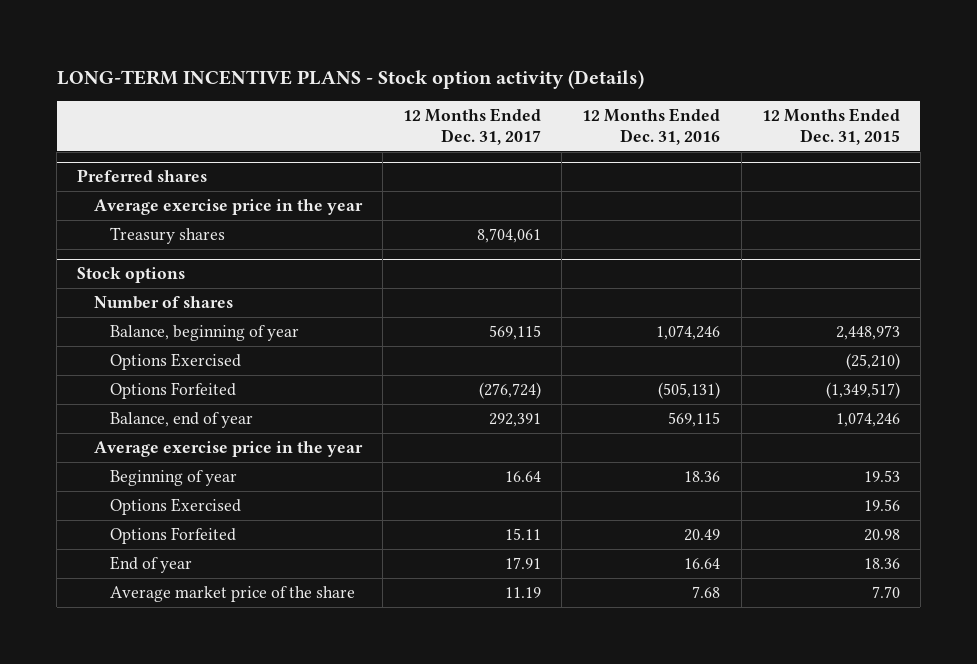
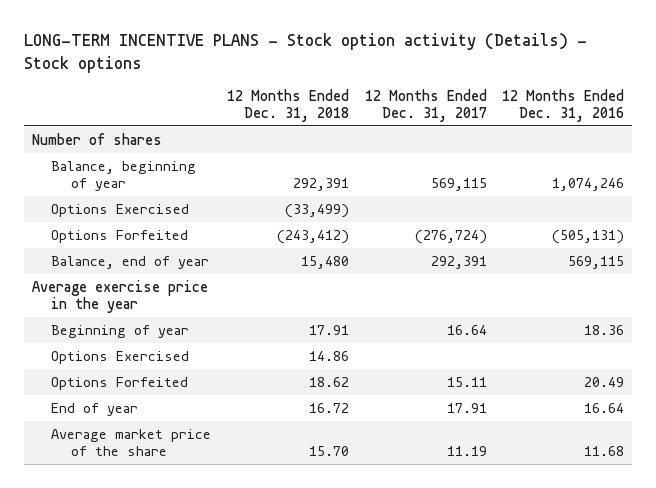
[56,69,644,89] LONG-TERM INCENTIVE PLANS - Stock option activity (Details) -> [23,33,587,73] LONG-TERM INCENTIVE PLANS - Stock option activity (Details) - Stock options
[761,108,900,145] 12 Months Ended Dec. 31, 2015 -> none
none -> [226,88,349,122] 12 Months Ended Dec. 31, 2018
[77,169,208,183] Preferred shares -> none
[93,199,363,216] Average exercise price in the year -> none
[110,227,226,245] Treasury shares -> none
[77,267,186,284] Stock options -> none
[692,586,721,599] 7.68 -> [584,445,625,456] 11.68

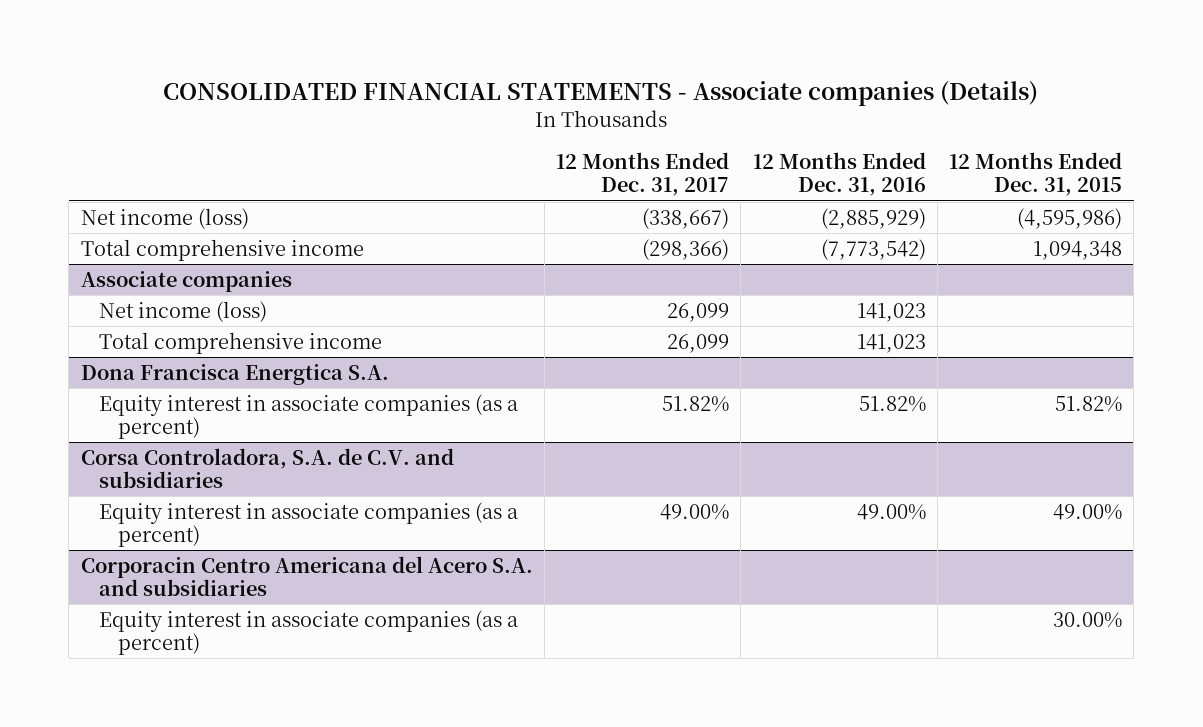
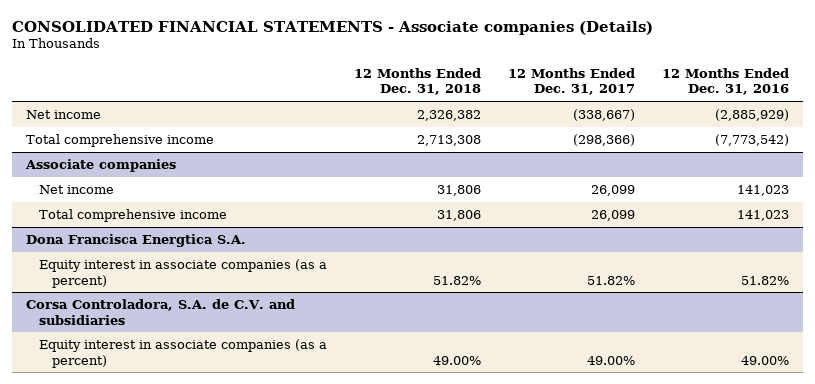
[949,152,1123,197] 12 Months Ended Dec. 31, 2015 -> none
none -> [353,67,481,96] 12 Months Ended Dec. 31, 2018
[80,207,249,229] Net income (loss) -> [25,109,101,119] Net income
[99,300,268,322] Net income (loss) -> [38,184,114,194] Net income
[80,555,533,596] Corporacin Centro Americana del Acero S.A. and subsidiaries -> none
[99,609,519,655] Equity interest in associate companies (as a percent) -> none

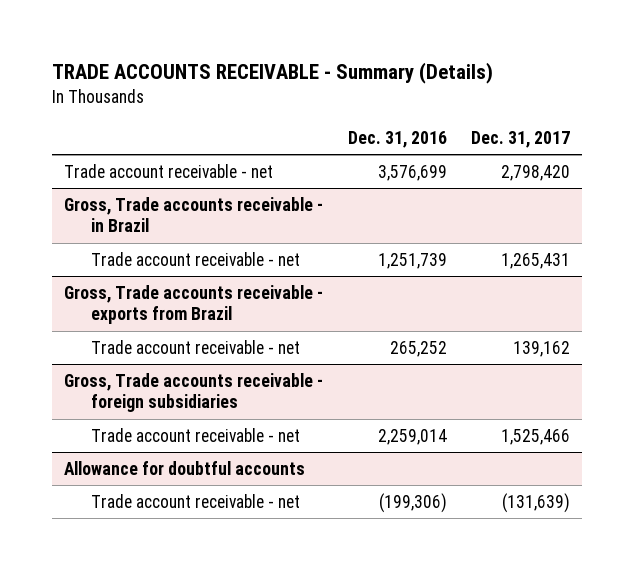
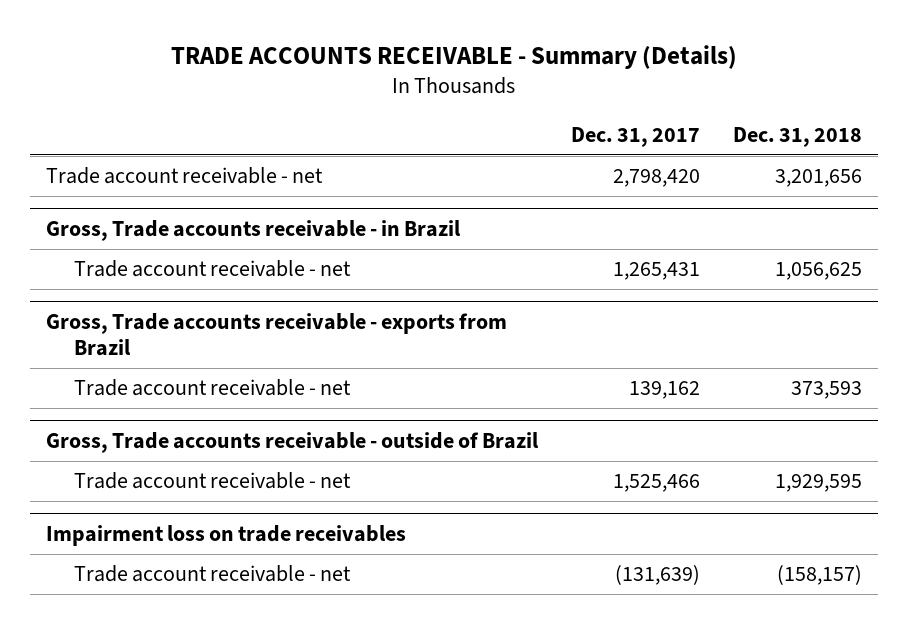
[347,130,447,148] Dec. 31, 2016 -> none
none -> [732,127,862,148] Dec. 31, 2018
[64,372,324,413] Gross, Trade accounts receivable - foreign subsidiaries -> none
none -> [46,432,540,454] Gross, Trade accounts receivable - outside of Brazil
[64,460,306,475] Allowance for doubtful accounts -> [46,525,407,547] Impairment loss on trade receivables

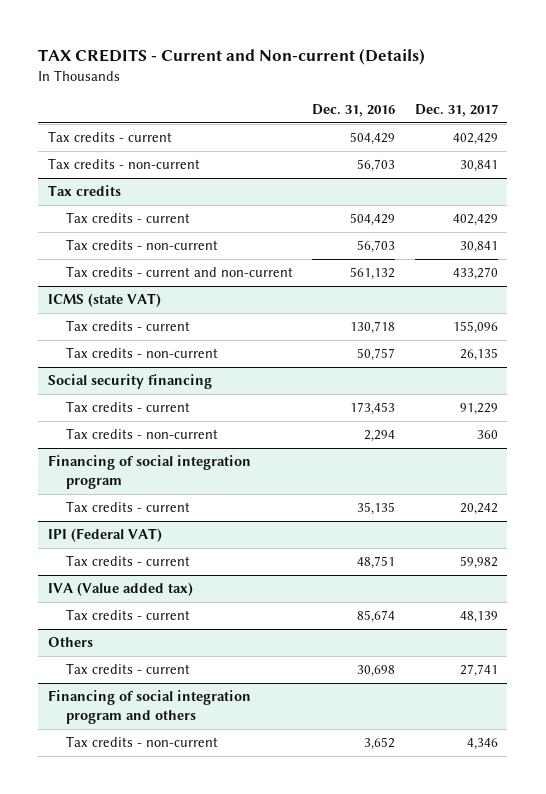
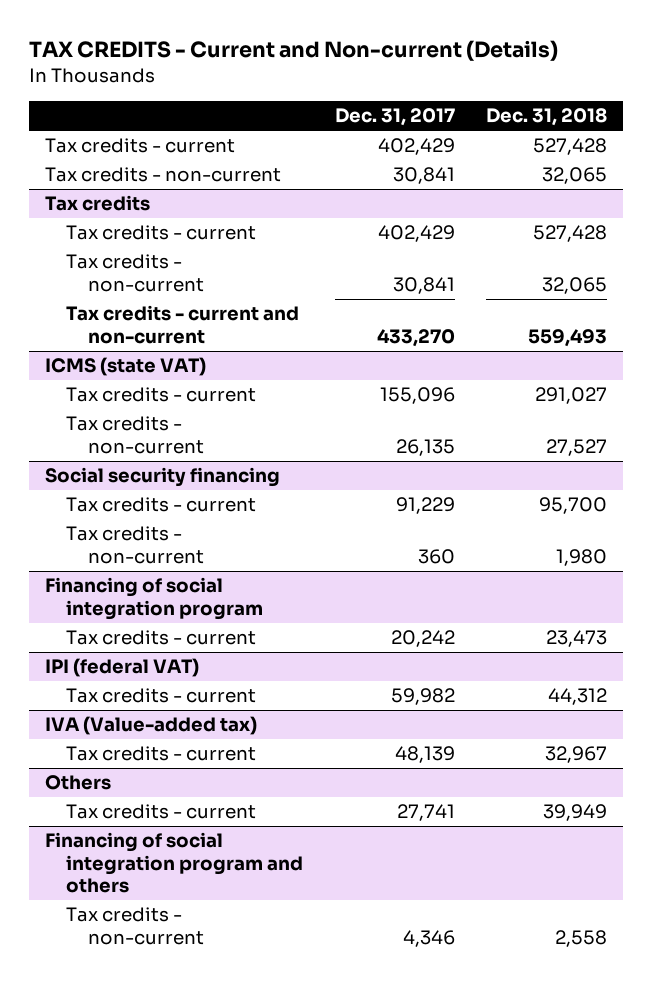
[312,103,396,117] Dec. 31, 2016 -> none
none -> [486,108,608,127] Dec. 31, 2018
[47,528,162,543] IPI (Federal VAT) -> [44,658,199,678] IPI (federal VAT)
[47,582,193,597] IVA (Value added tax) -> [44,716,257,736] IVA (Value-added tax)

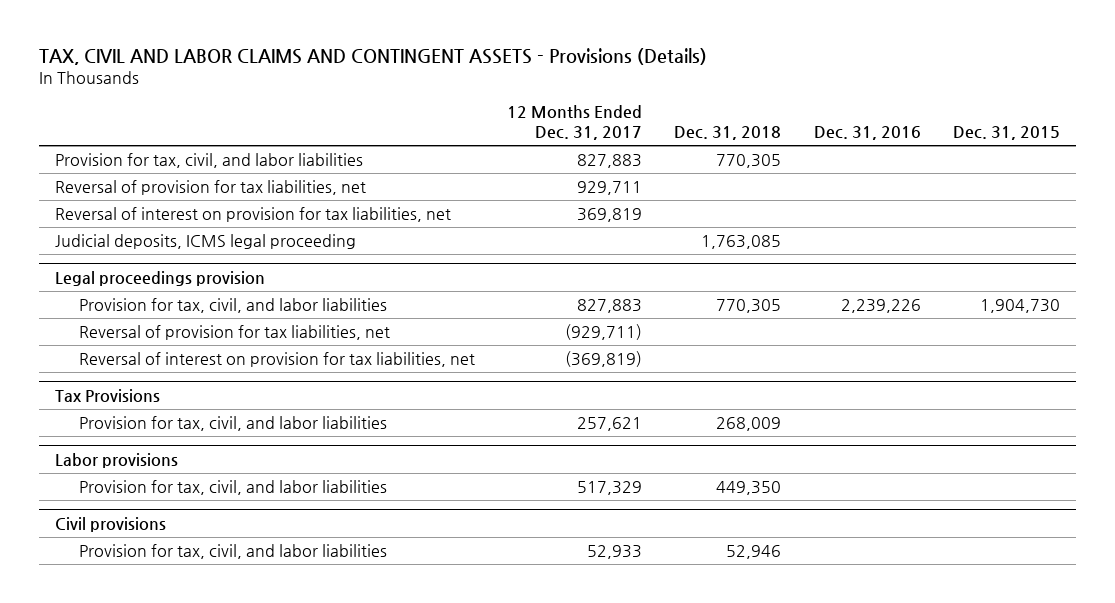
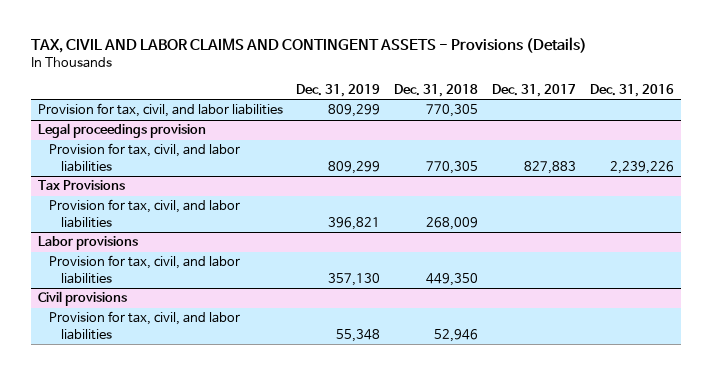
[507,105,643,140] 12 Months Ended Dec. 31, 2017 -> none
[953,125,1061,140] Dec. 31, 2015 -> none
none -> [296,84,381,98] Dec. 31, 2019
none -> [492,84,577,98] Dec. 31, 2017
[54,179,366,195] Reversal of provision for tax liabilities, net -> none
[54,206,451,222] Reversal of interest on provision for tax liabilities, net -> none
[54,233,356,249] Judicial deposits, ICMS legal proceeding -> none
[78,324,390,340] Reversal of provision for tax liabilities, net -> none
[78,351,475,367] Reversal of interest on provision for tax liabilities, net -> none

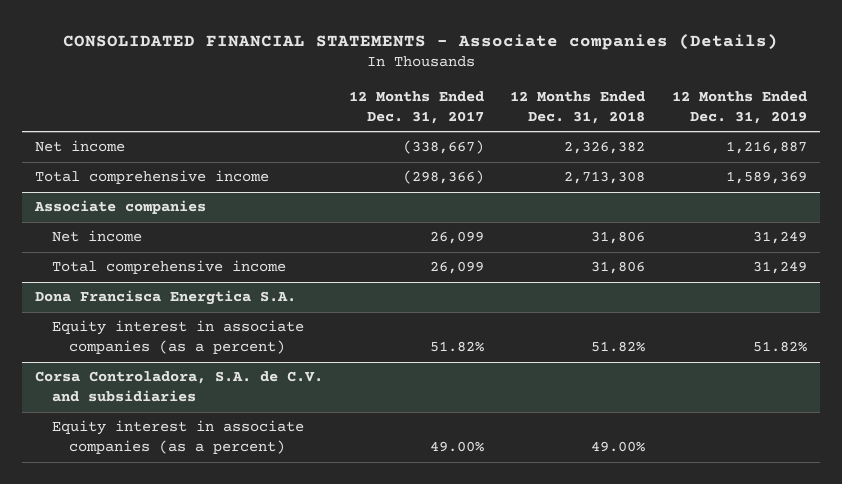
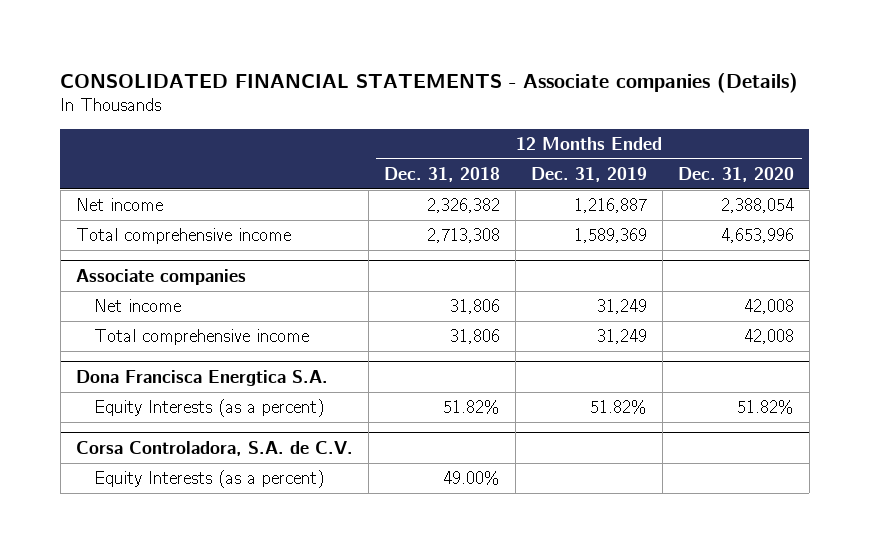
[349,91,485,124] 12 Months Ended Dec. 31, 2017 -> none
none -> [677,166,794,182] Dec. 31, 2020
[52,320,305,355] Equity interest in associate companies (as a percent) -> [94,399,325,418] Equity Interests (as a percent)
[34,371,323,403] Corsa Controladora, S.A. de C.V. and subsidiaries -> [75,440,353,456] Corsa Controladora, S.A. de C.V.
[52,420,305,455] Equity interest in associate companies (as a percent) -> [94,470,325,489] Equity Interests (as a percent)

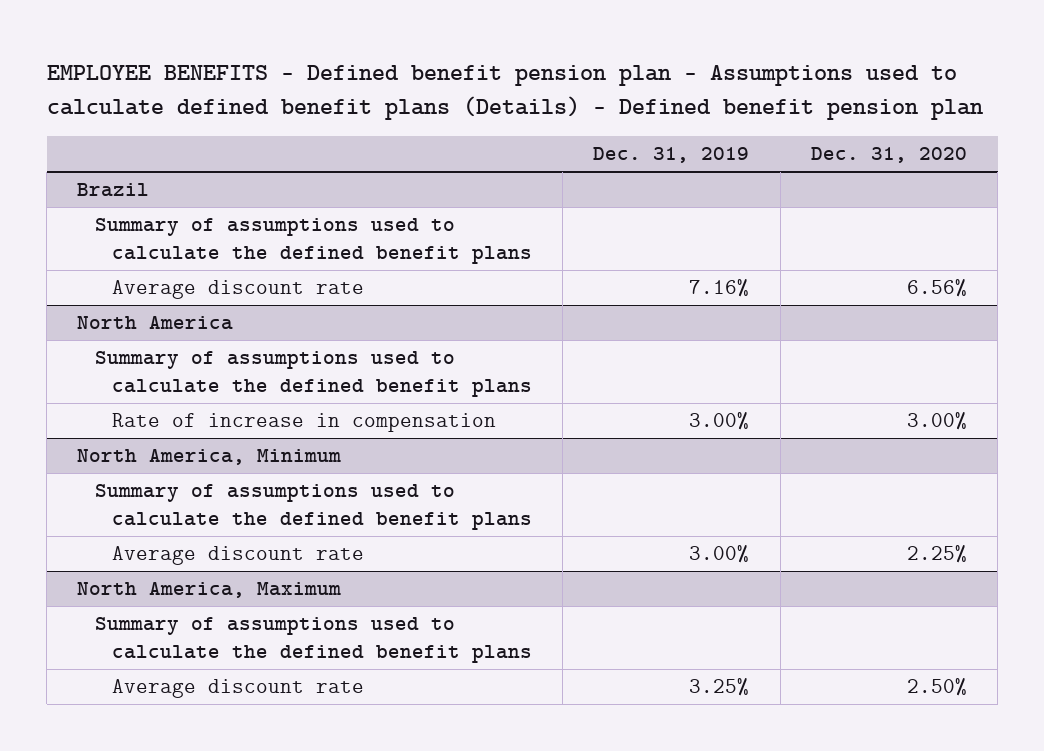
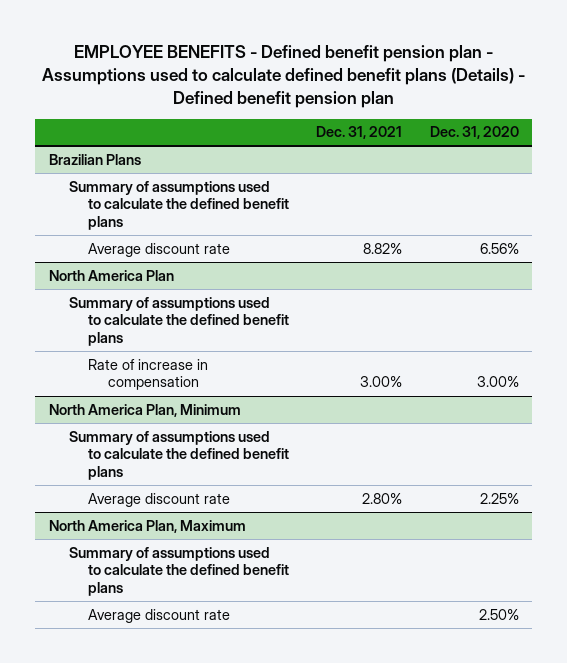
[593,147,750,164] Dec. 31, 2019 -> none
none -> [316,126,403,140] Dec. 31, 2021
[77,183,150,198] Brazil -> [48,153,141,165] Brazilian Plans
[77,316,234,331] North America -> [48,269,174,281] North America Plan
[77,449,342,466] North America, Minimum -> [48,403,241,417] North America Plan, Minimum
[77,582,342,599] North America, Maximum -> [48,519,246,533] North America Plan, Maximum

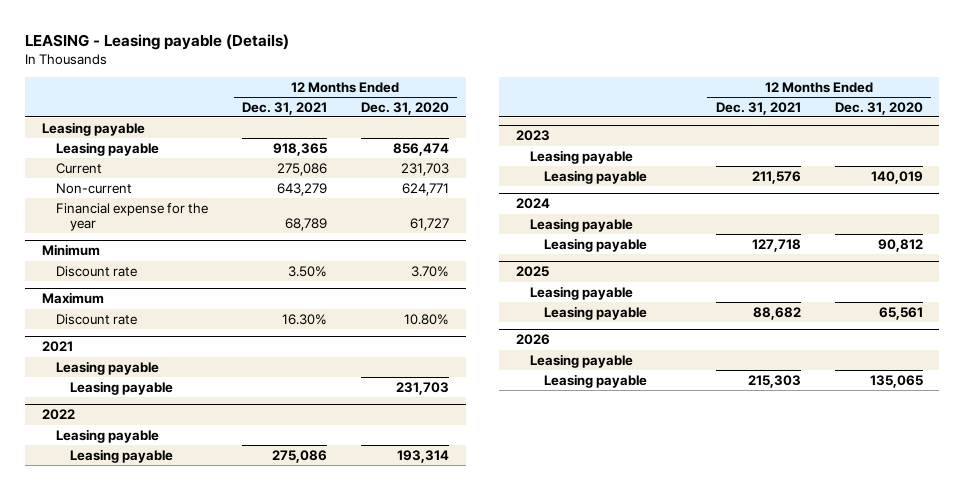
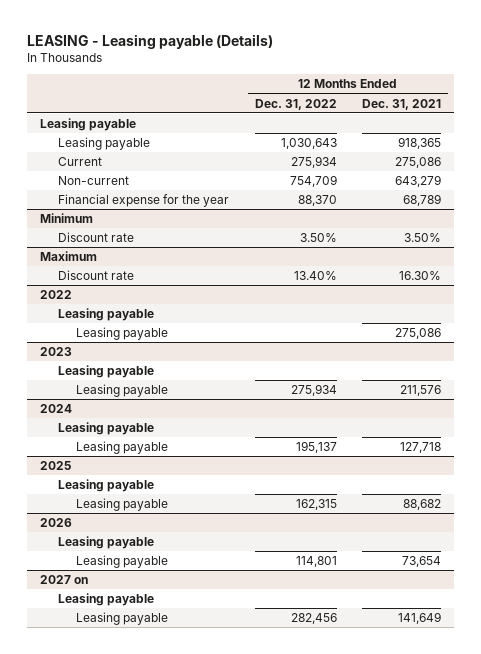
[360,101,449,115] Dec. 31, 2020 -> none
none -> [254,98,337,110] Dec. 31, 2022
[42,341,74,353] 2021 -> none
[56,360,160,375] Leasing payable -> none
[70,380,174,395] Leasing payable -> none
[747,374,801,388] 215,303 -> [402,556,442,568] 73,654
none -> [39,575,88,585] 2027 on
none -> [58,593,155,607] Leasing payable
none -> [76,612,169,626] Leasing payable

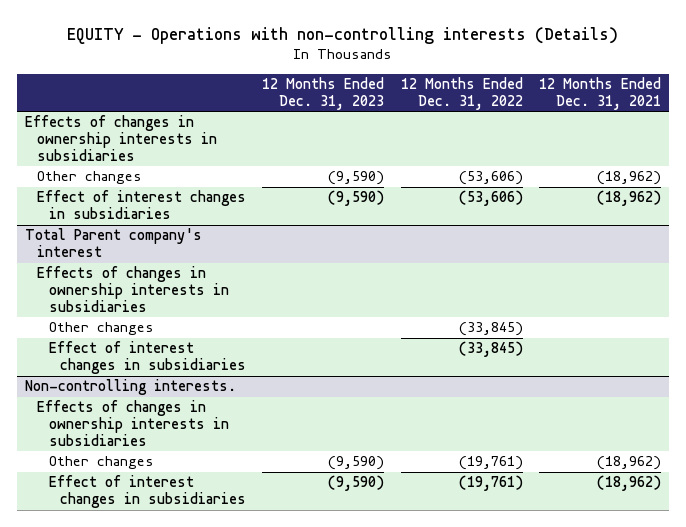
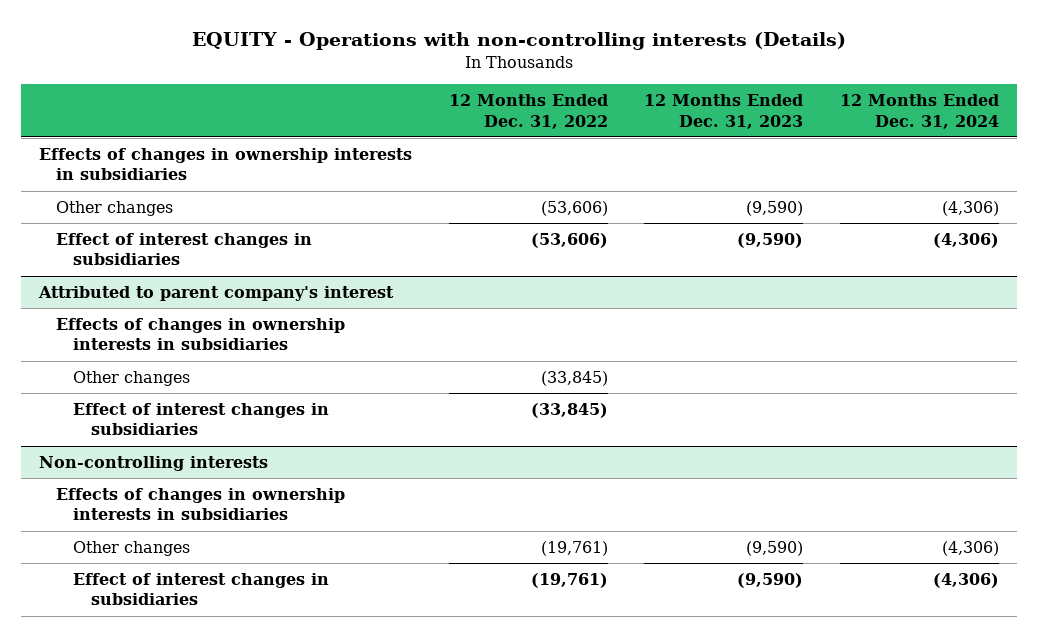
[538,76,661,110] 12 Months Ended Dec. 31, 2021 -> none
none -> [839,94,999,129] 12 Months Ended Dec. 31, 2024
[25,228,203,258] Total Parent company's interest -> [38,286,395,302] Attributed to parent company's interest
[25,379,237,396] Non-controlling interests. -> [39,456,269,472] Non-controlling interests

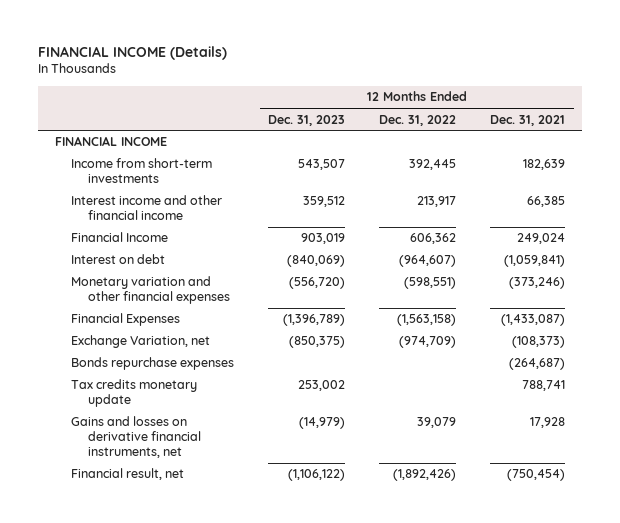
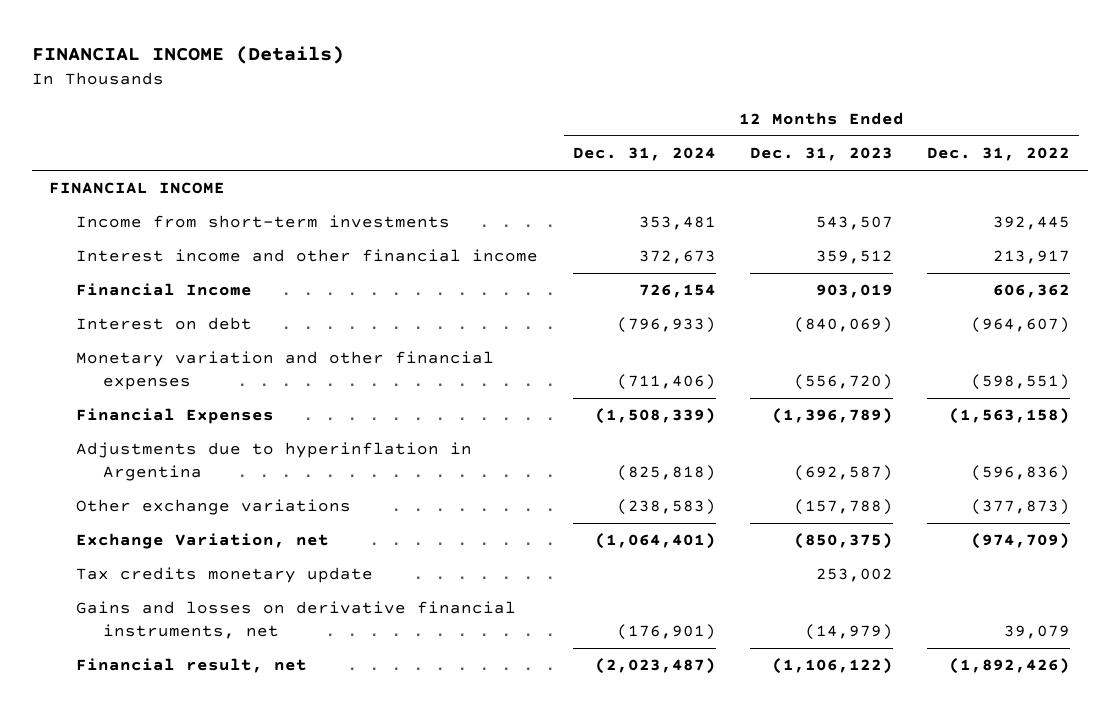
[490,114,566,126] Dec. 31, 2021 -> none
none -> [572,147,716,162] Dec. 31, 2024
none -> [76,442,473,482] Adjustments due to hyperinflation in Argentina
none -> [76,499,352,516] Other exchange variations
[71,357,235,371] Bonds repurchase expenses -> none

